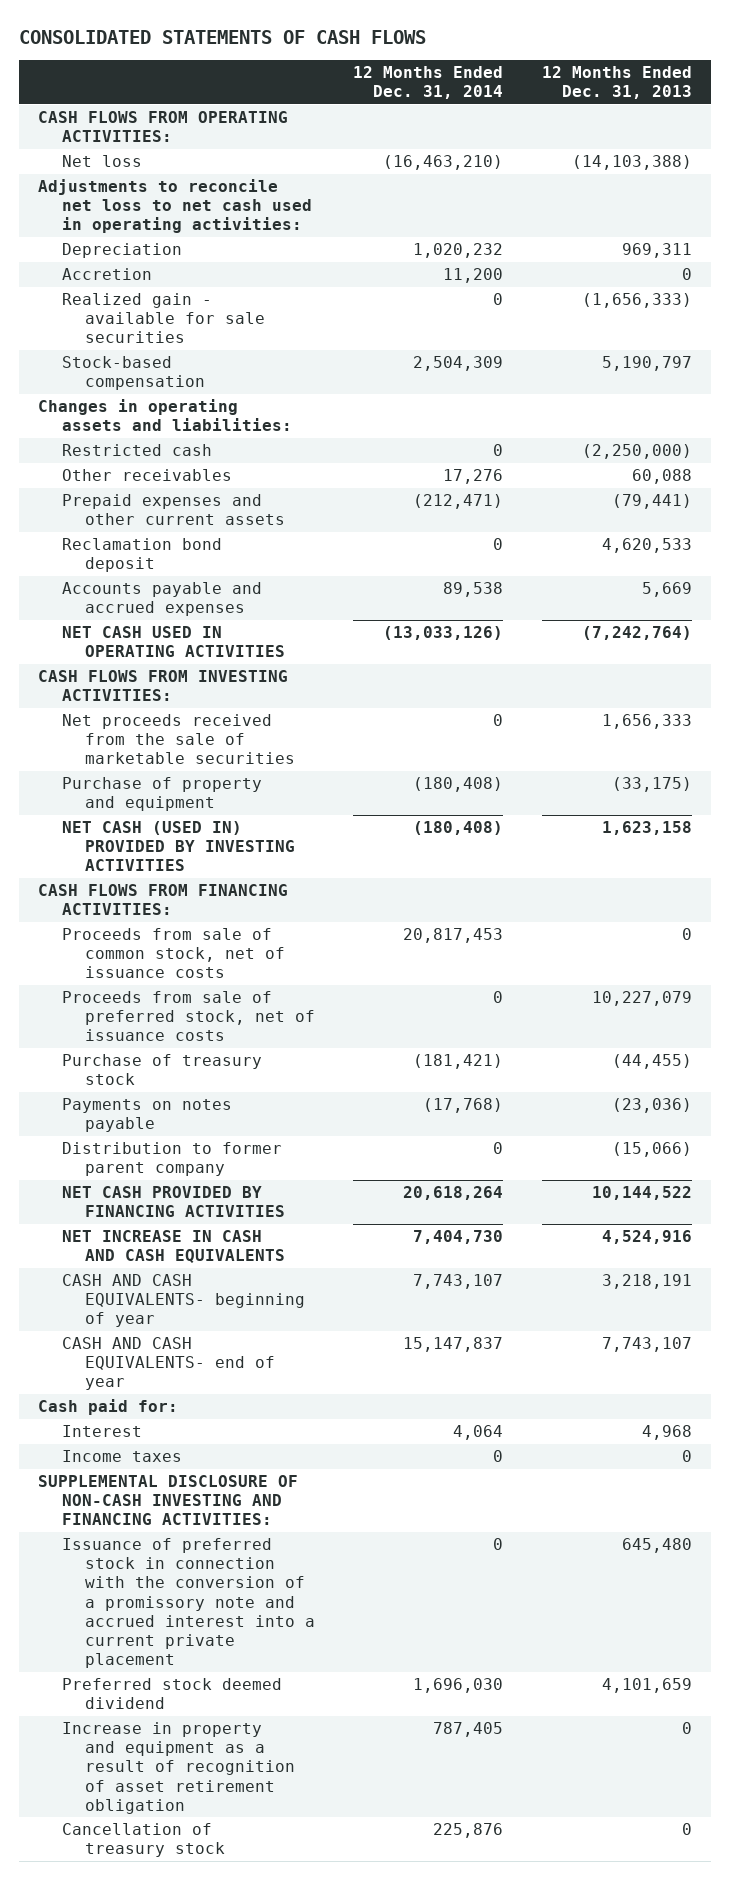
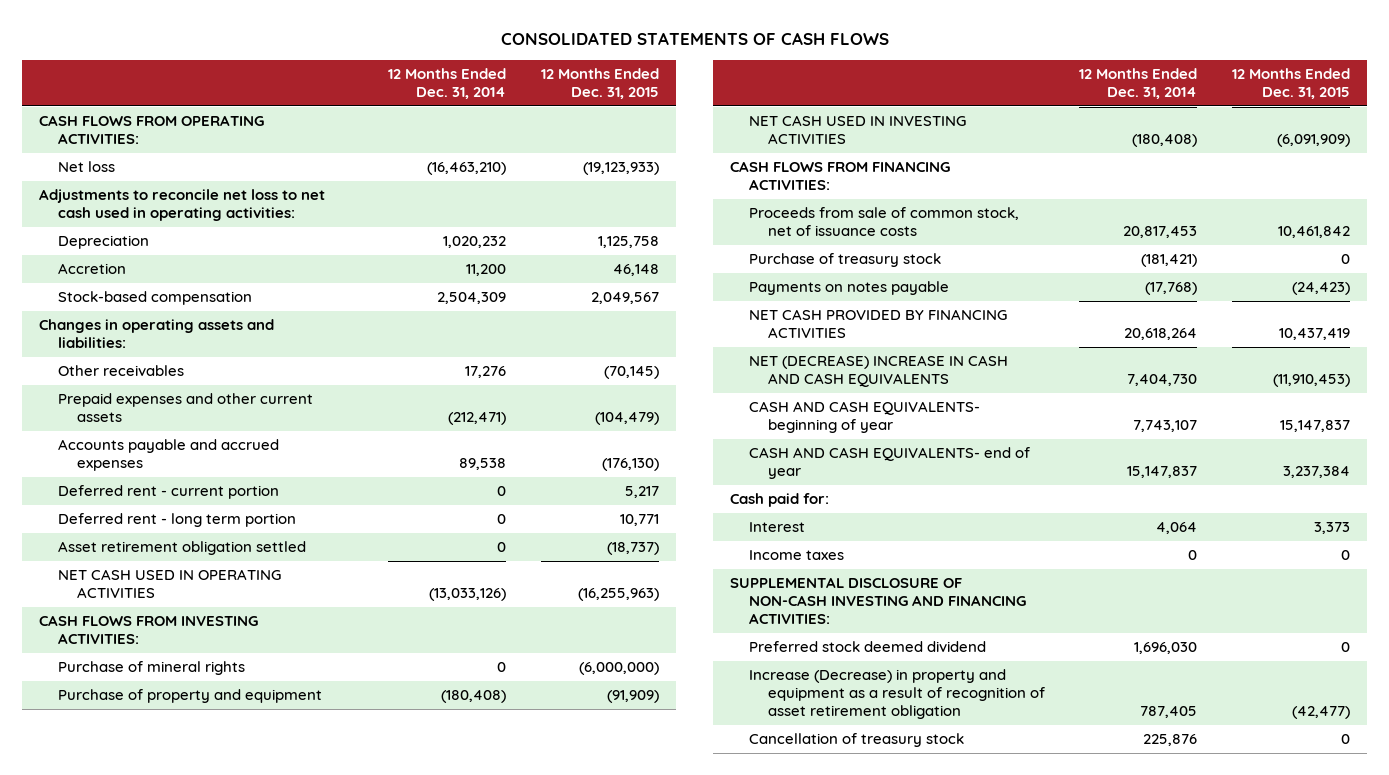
[541,65,692,100] 12 Months Ended Dec. 31, 2013 -> none
none -> [540,68,659,100] 12 Months Ended Dec. 31, 2015
[61,293,265,344] Realized gain - available for sale securities -> none
[61,444,212,457] Restricted cash -> none
[61,538,222,573] Reclamation bond deposit -> none
none -> [58,485,280,500] Deferred rent - current portion
none -> [58,513,297,528] Deferred rent - long term portion
none -> [58,541,307,556] Asset retirement obligation settled
[61,714,295,765] Net proceeds received from the sale of marketable securities -> none
none -> [58,661,246,676] Purchase of mineral rights
[61,821,295,872] NET CASH (USED IN) PROVIDED BY INVESTING ACTIVITIES -> [749,115,967,145] NET CASH USED IN INVESTING ACTIVITIES
[61,991,315,1042] Proceeds from sale of preferred stock, net of issuance costs -> none
[61,1142,282,1177] Distribution to former parent company -> none
[61,1230,285,1264] NET INCREASE IN CASH AND CASH EQUIVALENTS -> [749,355,1009,388] NET (DECREASE) INCREASE IN CASH AND CASH EQUIVALENTS
[61,1538,315,1669] Issuance of preferred stock in connection with the conversion of a promissory note and accrued interest into a current private placement -> none
[61,1722,295,1814] Increase in property and equipment as a result of recognition of asset retirement obligation -> [749,669,1045,720] Increase (Decrease) in property and equipment as a result of recognition of asset retirement obligation

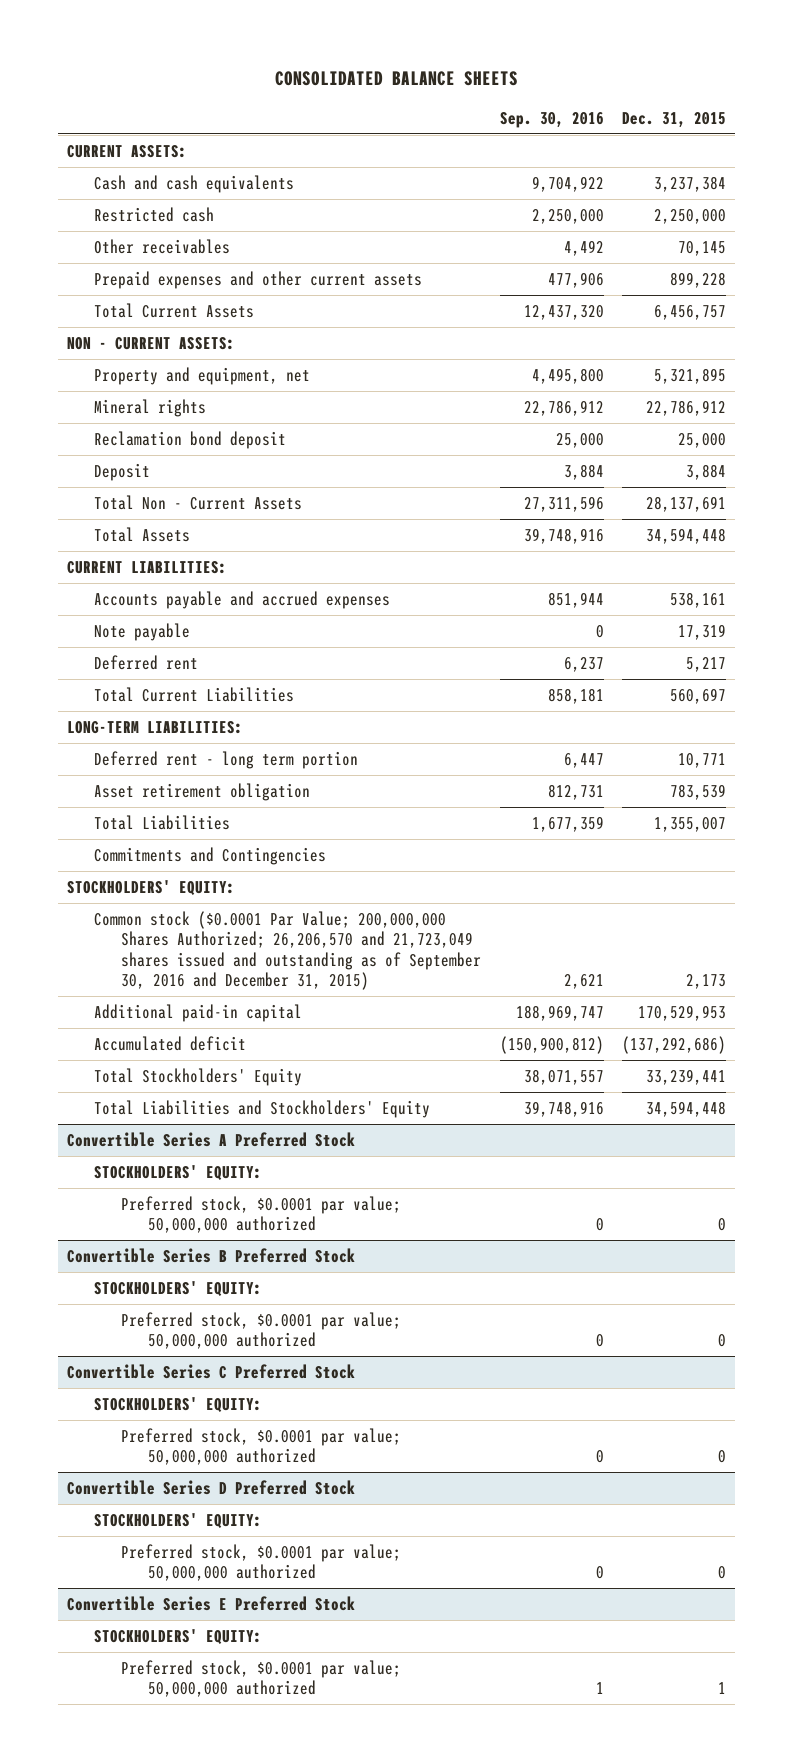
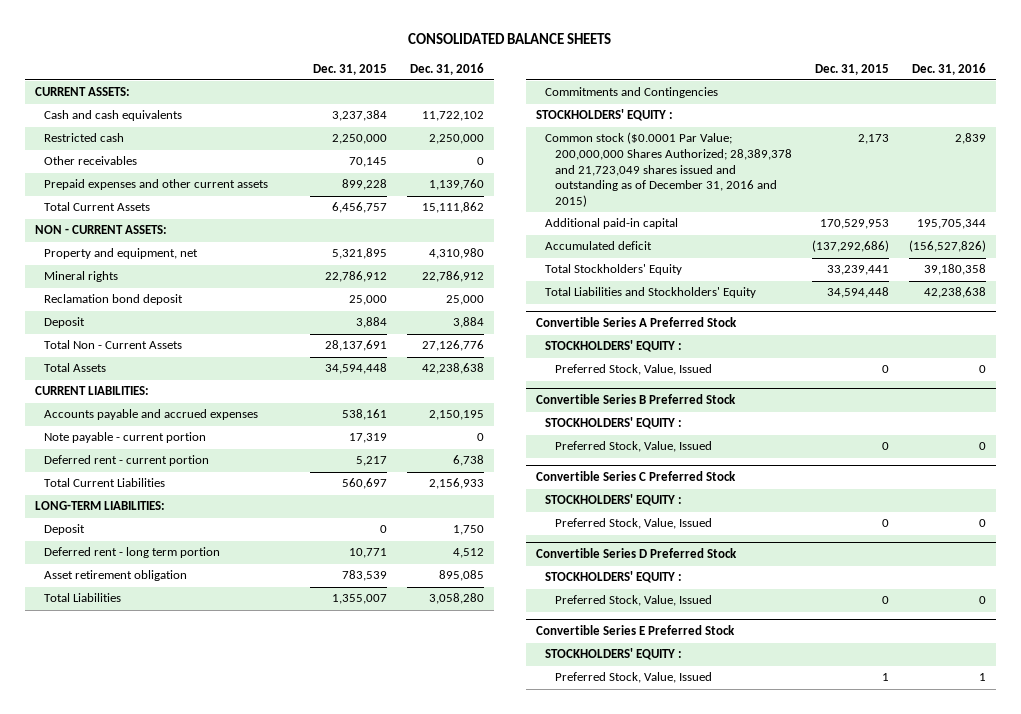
[499,111,604,128] Sep. 30, 2016 -> none
none -> [410,62,485,75] Dec. 31, 2016
[94,622,191,641] Note payable -> [44,432,207,444] Note payable - current portion
[94,654,199,670] Deferred rent -> [44,455,210,467] Deferred rent - current portion
none -> [44,524,86,536] Deposit
[67,879,236,896] STOCKHOLDERS' EQUITY: -> [536,109,674,122] STOCKHOLDERS' EQUITY :
[94,910,482,991] Common stock ($0.0001 Par Value; 200,000,000 Shares Authorized; 26,206,570 and 21,723,049 shares issued and outstanding as of September 30, 2016 and December 31, 2015) -> [545,132,792,207] Common stock ($0.0001 Par Value; 200,000,000 Shares Authorized; 28,389,378 and 21,723,049 shares issued and outstanding as of December 31, 2016 and 2015)
[94,1164,263,1181] STOCKHOLDERS' EQUITY: -> [545,340,683,353] STOCKHOLDERS' EQUITY :
[121,1195,402,1234] Preferred stock, $0.0001 par value; 50,000,000 authorized -> [554,364,712,376] Preferred Stock, Value, Issued
[94,1280,263,1297] STOCKHOLDERS' EQUITY: -> [545,417,683,430] STOCKHOLDERS' EQUITY :
[121,1311,402,1350] Preferred stock, $0.0001 par value; 50,000,000 authorized -> [554,441,712,453] Preferred Stock, Value, Issued
[94,1396,263,1413] STOCKHOLDERS' EQUITY: -> [545,494,683,507] STOCKHOLDERS' EQUITY :
[121,1427,402,1466] Preferred stock, $0.0001 par value; 50,000,000 authorized -> [554,518,712,530] Preferred Stock, Value, Issued
[94,1512,263,1529] STOCKHOLDERS' EQUITY: -> [545,571,683,584] STOCKHOLDERS' EQUITY :
[121,1543,402,1582] Preferred stock, $0.0001 par value; 50,000,000 authorized -> [554,595,712,607] Preferred Stock, Value, Issued
[94,1628,263,1645] STOCKHOLDERS' EQUITY: -> [545,648,683,661] STOCKHOLDERS' EQUITY :
[121,1659,402,1698] Preferred stock, $0.0001 par value; 50,000,000 authorized -> [554,672,712,684] Preferred Stock, Value, Issued

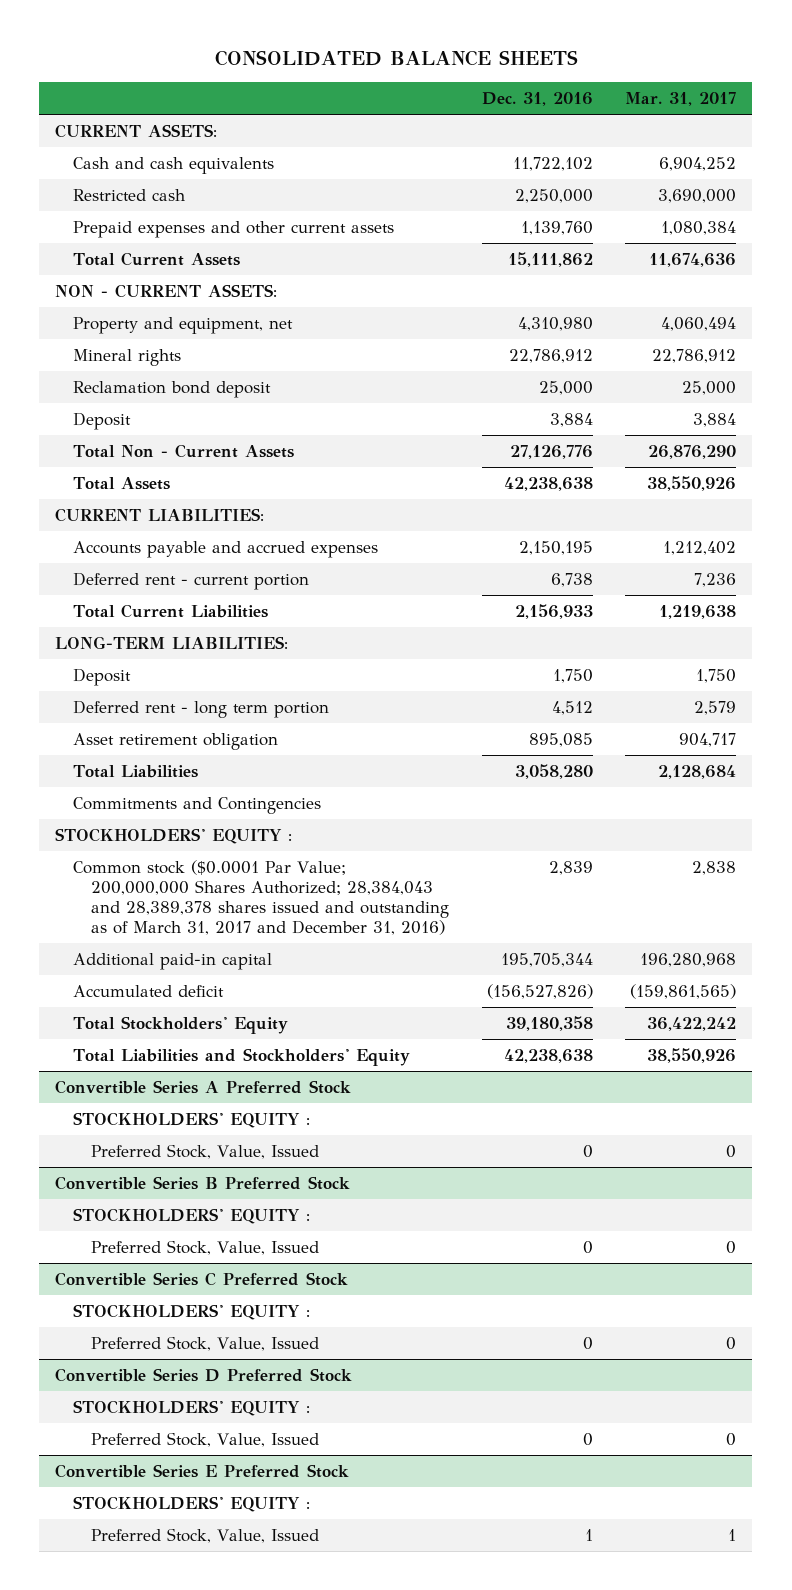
[313,63,388,75] Dec. 31, 2015 -> none
none -> [625,91,737,106] Mar. 31, 2017
[44,156,138,166] Other receivables -> none
[44,432,207,444] Note payable - current portion -> none
[545,132,792,207] Common stock ($0.0001 Par Value; 200,000,000 Shares Authorized; 28,389,378 and 21,723,049 shares issued and outstanding as of December 31, 2016 and 2015) -> [73,860,450,935] Common stock ($0.0001 Par Value; 200,000,000 Shares Authorized; 28,384,043 and 28,389,378 shares issued and outstanding as of March 31, 2017 and December 31, 2016)

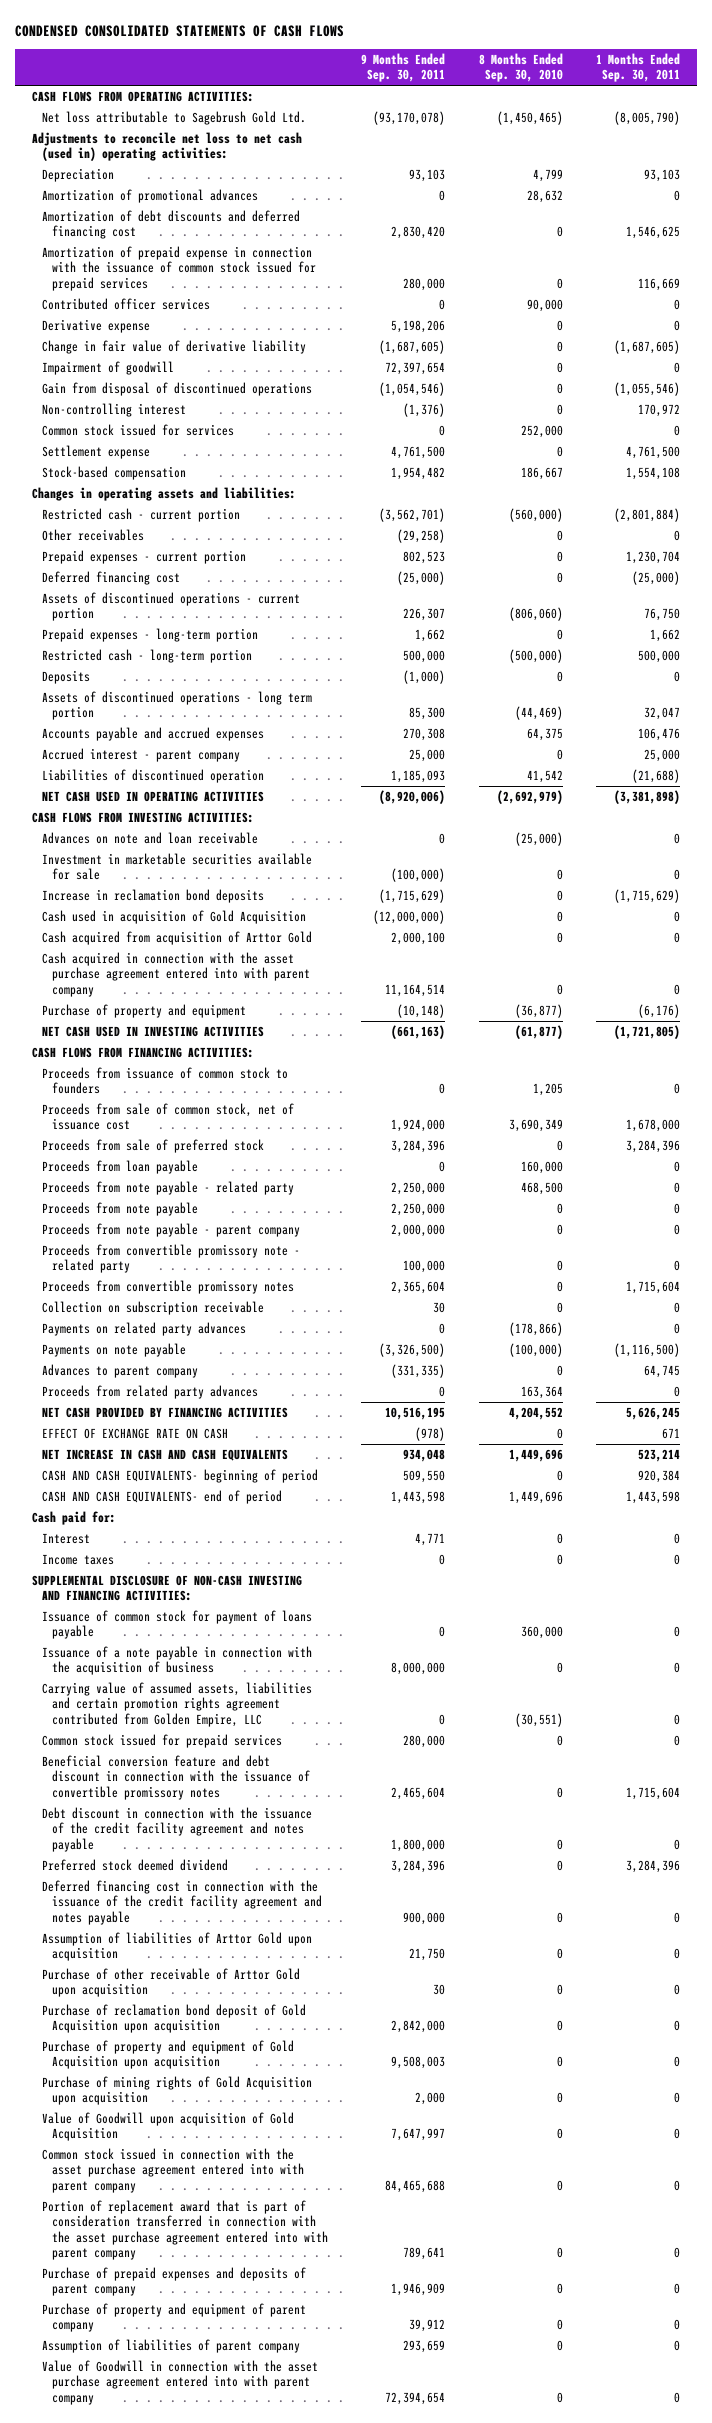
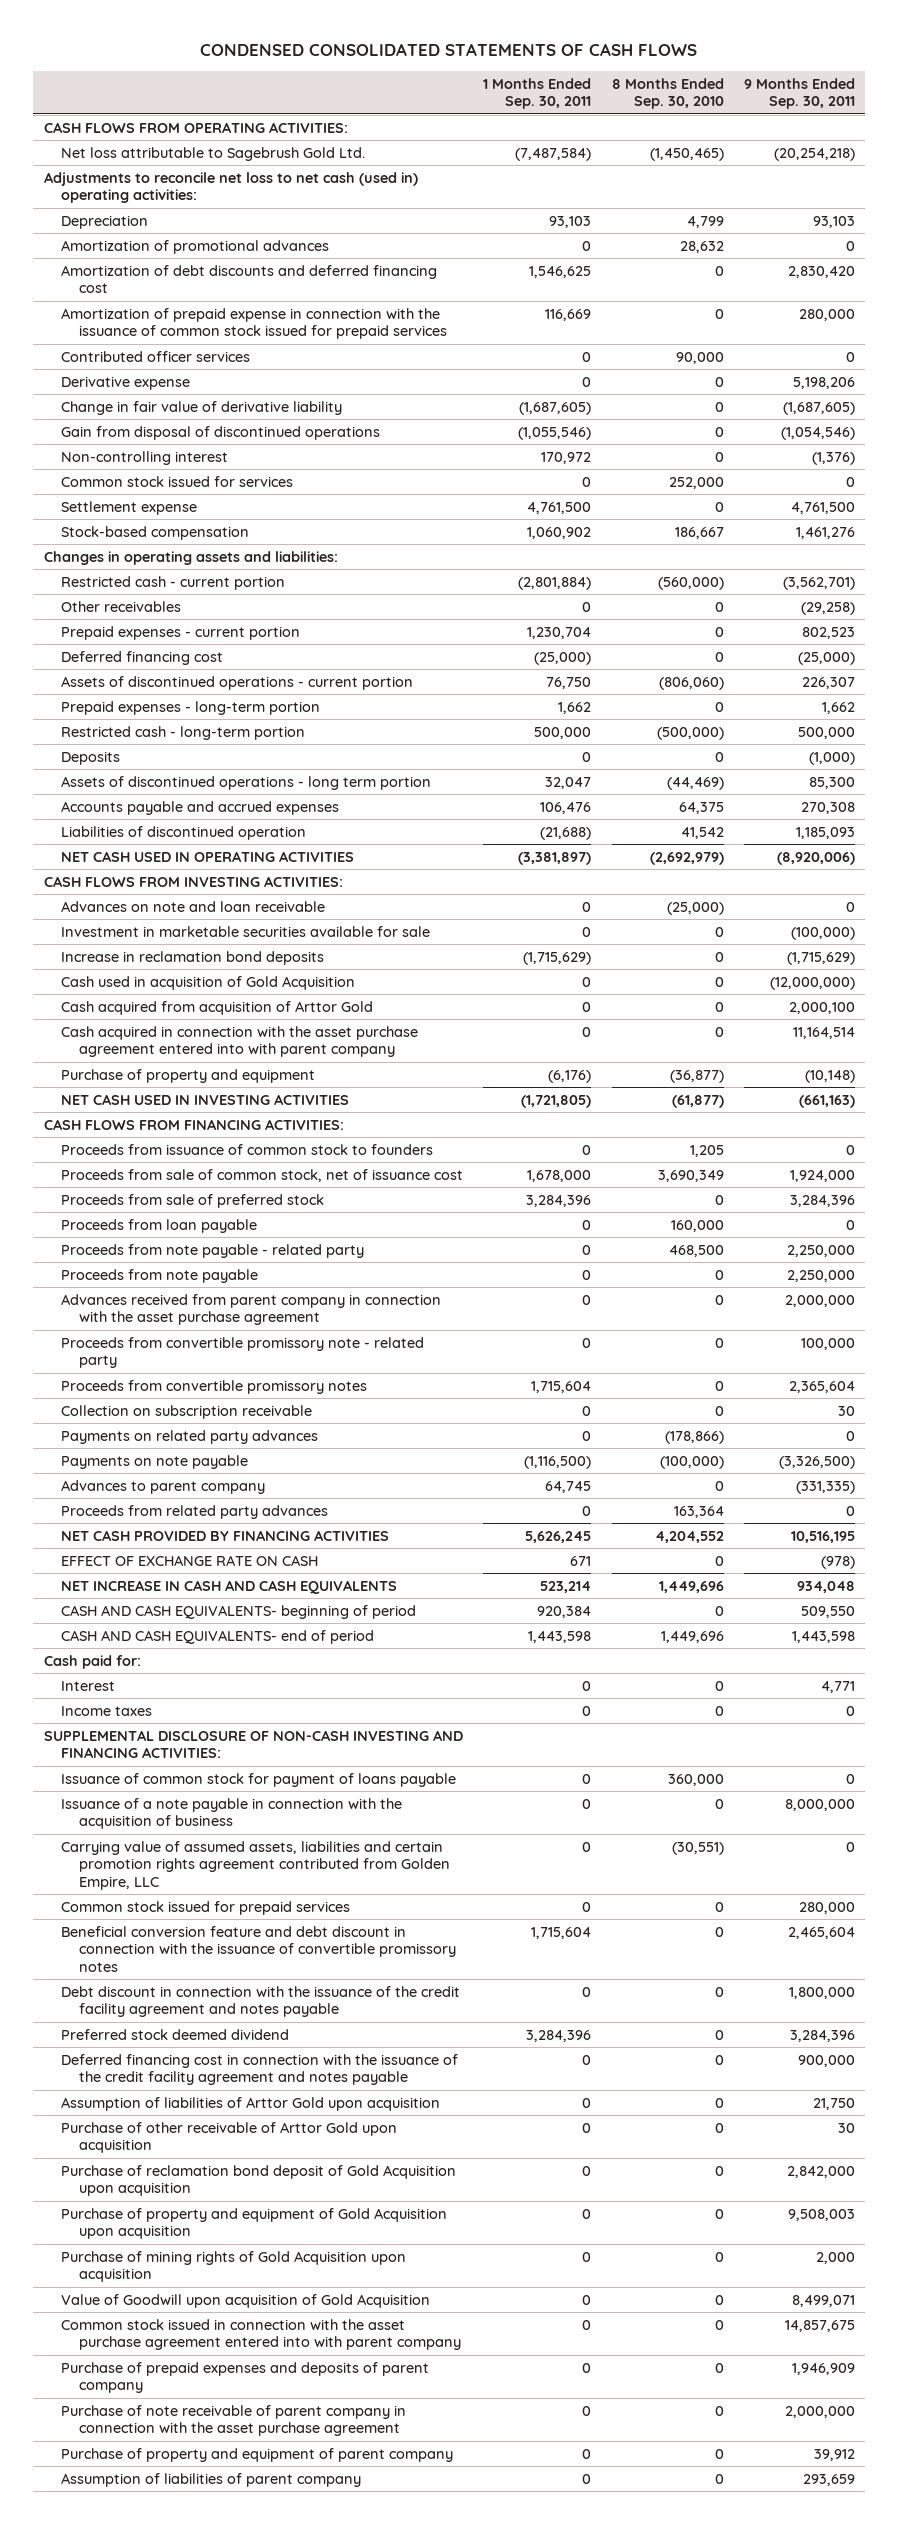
[373,111,446,126] (93,170,078) -> [773,147,855,161] (20,254,218)
[614,111,681,126] (8,005,790) -> [515,147,592,161] (7,487,584)
[41,361,174,376] Impairment of goodwill -> none
[391,467,446,481] 1,954,482 -> [795,526,855,539] 1,461,276
[626,467,681,481] 1,554,108 -> [527,526,592,539] 1,060,902
[41,748,240,763] Accrued interest - parent company -> none
[614,790,681,805] (3,381,898) -> [518,851,592,865] (3,381,897)
[41,1223,300,1238] Proceeds from note payable - parent company -> [61,1293,442,1326] Advances received from parent company in connection with the asset purchase agreement
[41,2200,328,2260] Portion of replacement award that is part of consideration transferred in connection with the asset purchase agreement entered into with parent company -> none
[391,2128,446,2142] 7,647,997 -> [791,2294,855,2307] 8,499,071
[385,2179,446,2193] 84,465,688 -> [784,2319,855,2332] 14,857,675
none -> [61,2404,407,2437] Purchase of note receivable of parent company in connection with the asset purchase agreement
[41,2360,318,2405] Value of Goodwill in connection with the asset purchase agreement entered into with parent company -> none

